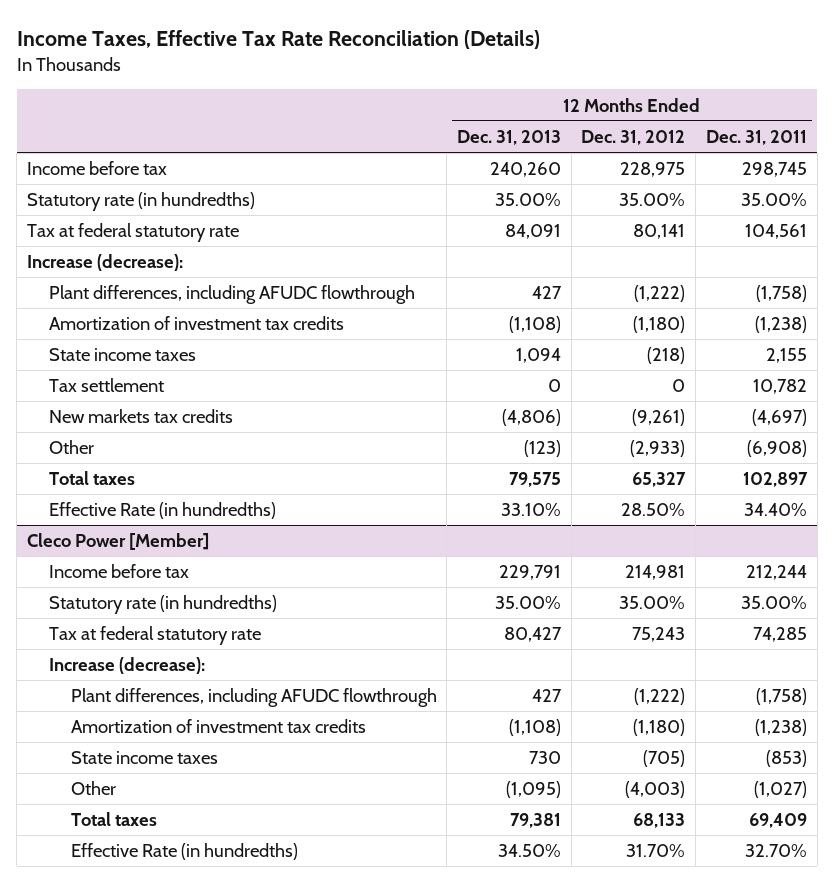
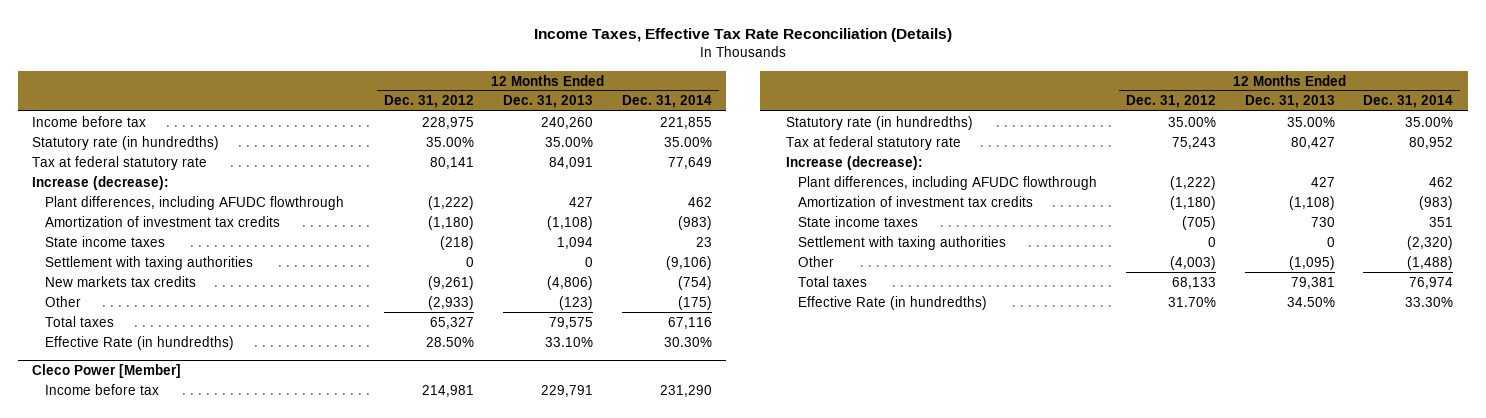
[705,130,807,146] Dec. 31, 2011 -> none
none -> [621,95,712,109] Dec. 31, 2014
[48,378,164,393] Tax settlement -> [44,255,253,270] Settlement with taxing authorities
none -> [798,235,1007,250] Settlement with taxing authorities

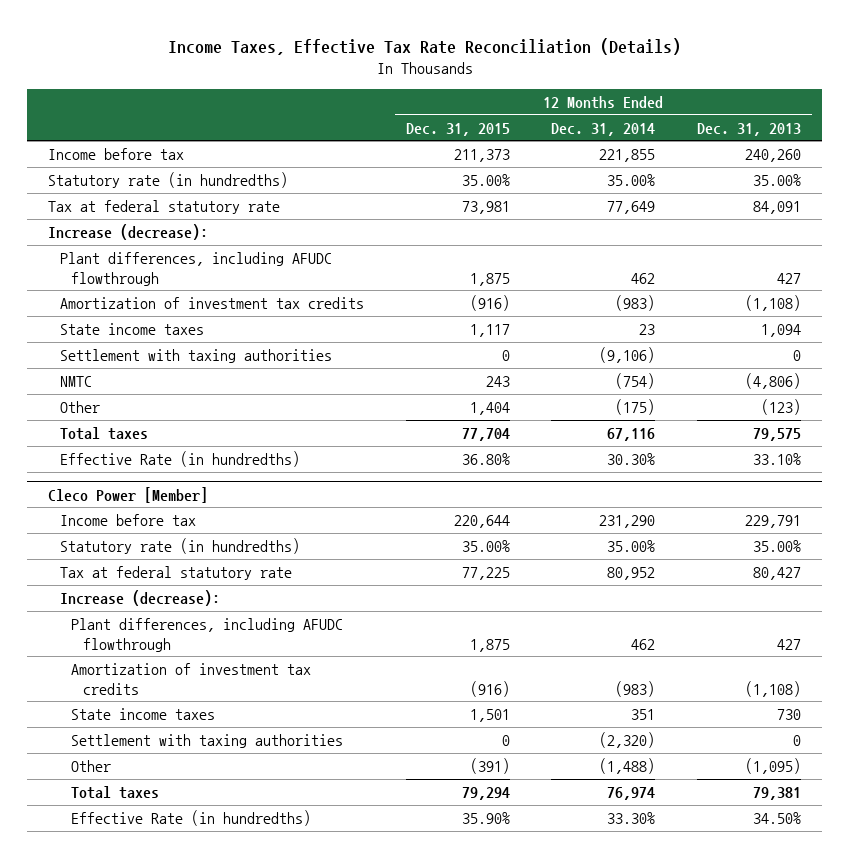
[384,95,475,109] Dec. 31, 2012 -> none
none -> [405,122,510,136] Dec. 31, 2015
[44,275,196,287] New markets tax credits -> [59,375,92,387] NMTC

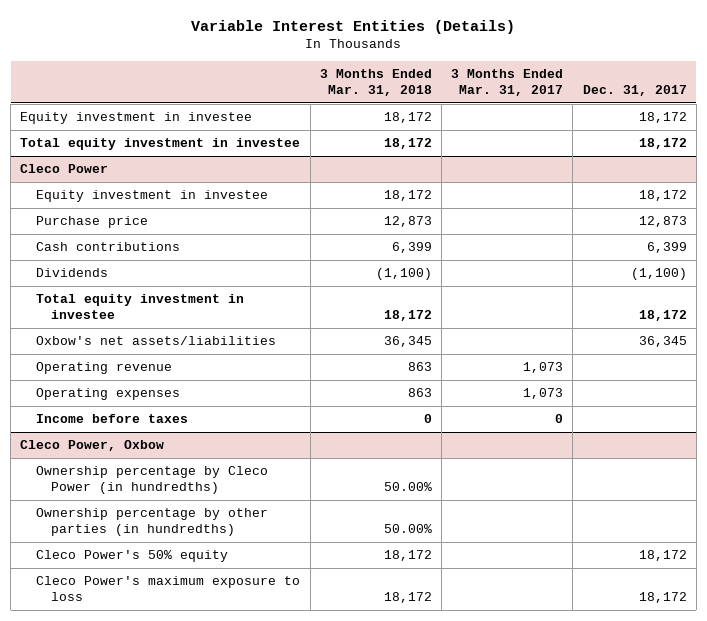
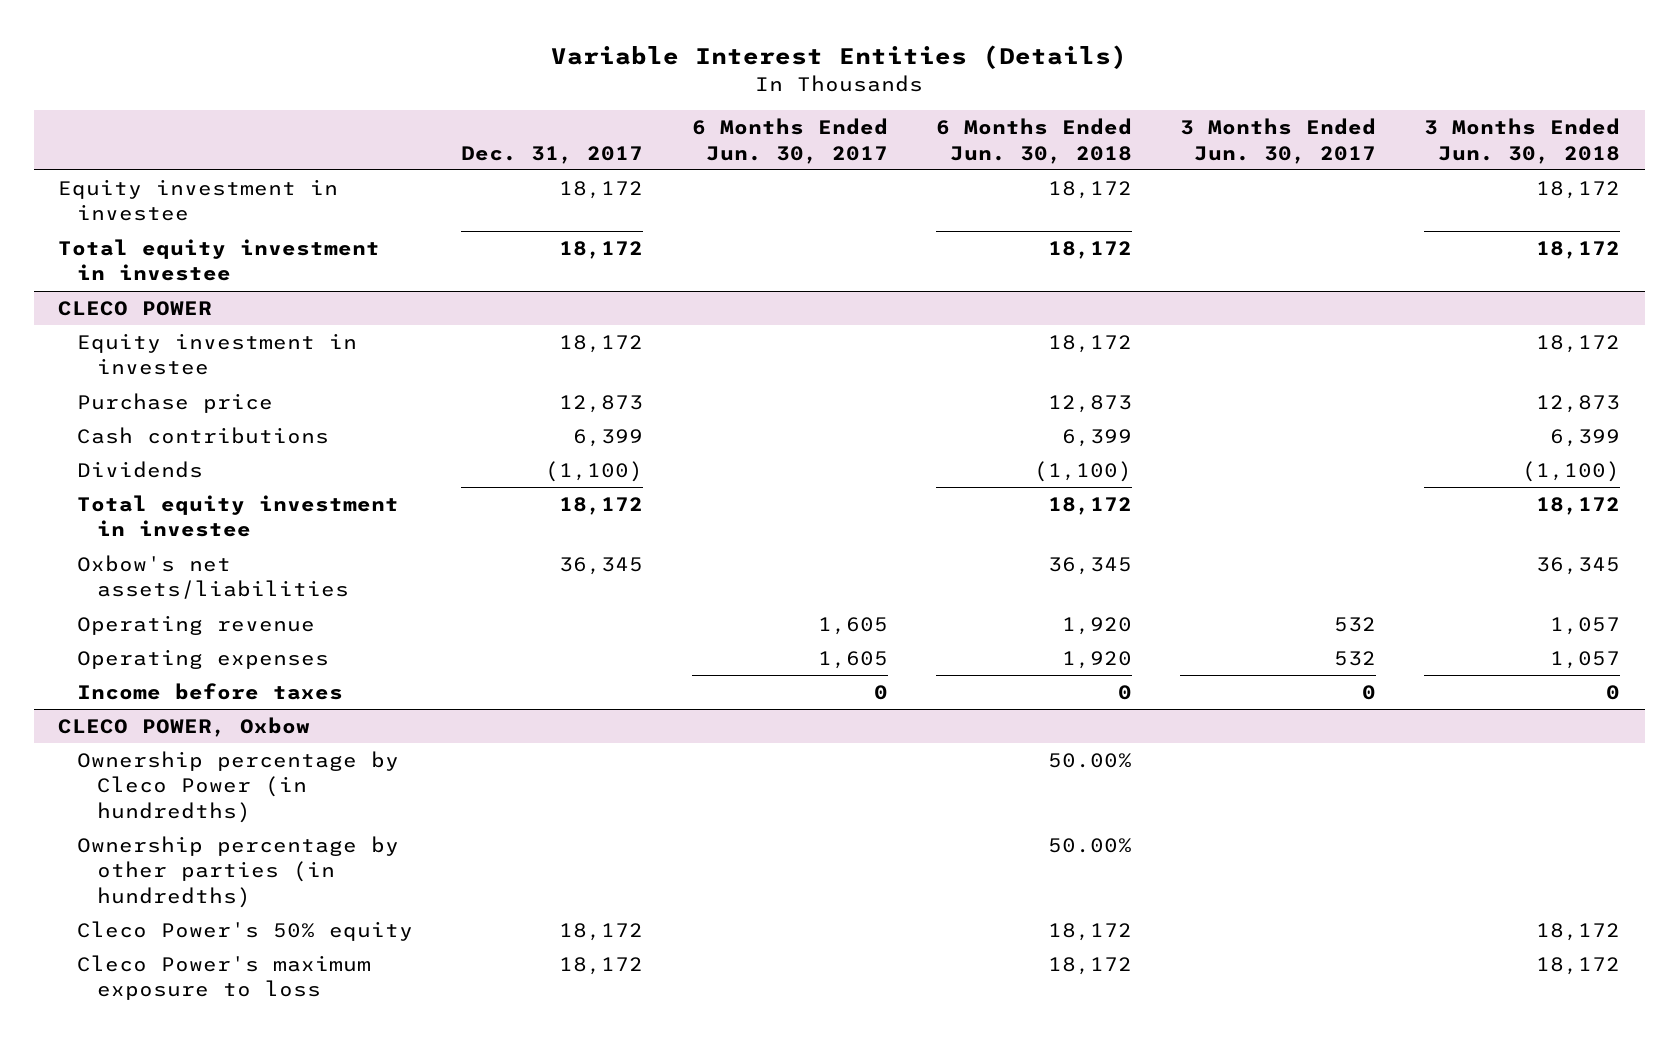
[319,69,432,97] 3 Months Ended Mar. 31, 2018 -> none
[451,69,564,97] 3 Months Ended Mar. 31, 2017 -> none
none -> [691,118,888,164] 6 Months Ended Jun. 30, 2017
none -> [935,118,1132,164] 6 Months Ended Jun. 30, 2018
none -> [1180,118,1377,164] 3 Months Ended Jun. 30, 2017
none -> [1424,118,1621,164] 3 Months Ended Jun. 30, 2018
[20,164,109,174] Cleco Power -> [57,300,212,316] CLECO POWER
[20,440,165,452] Cleco Power, Oxbow -> [57,716,310,737] CLECO POWER, Oxbow

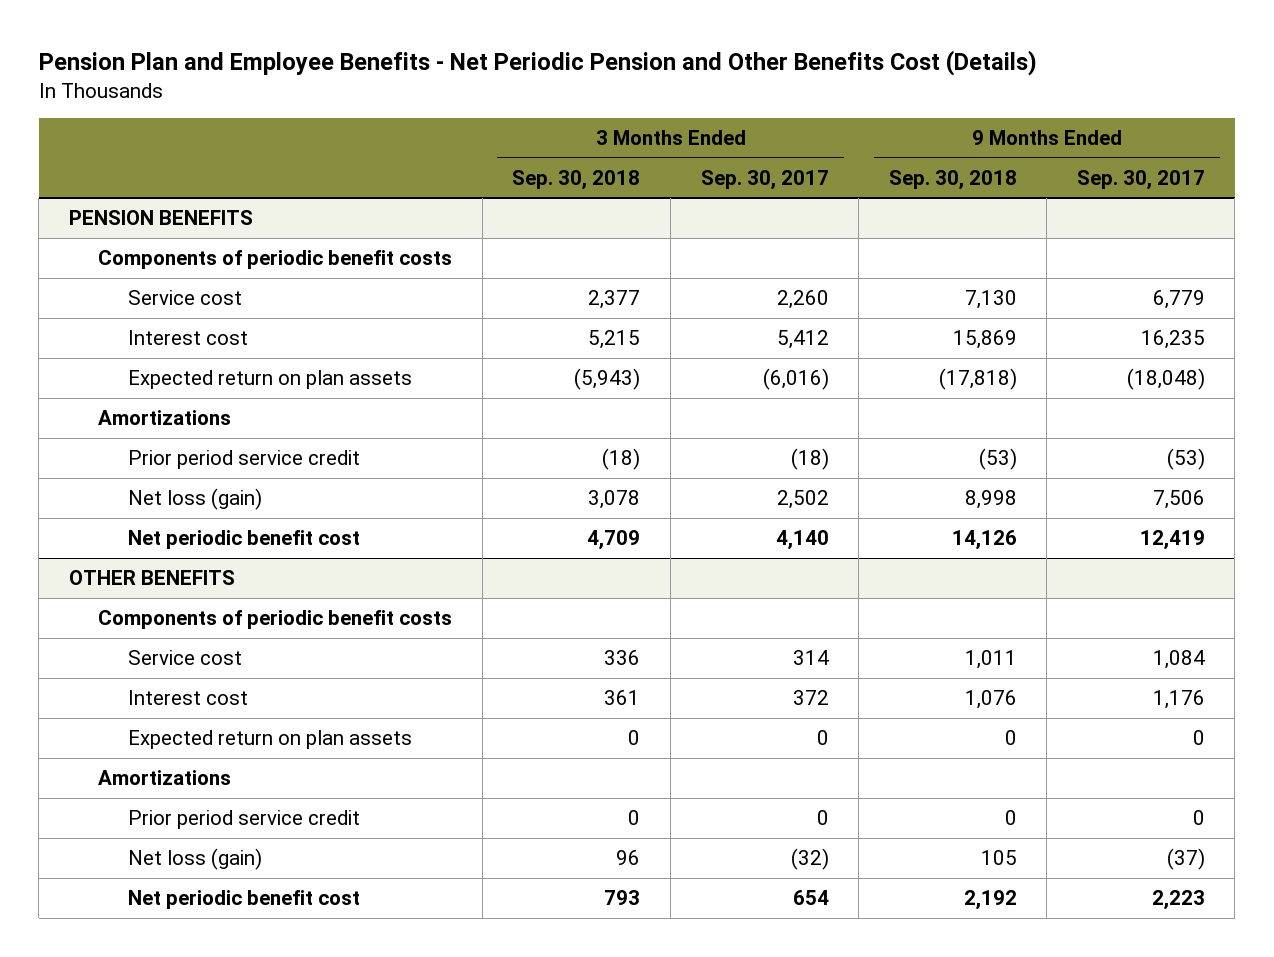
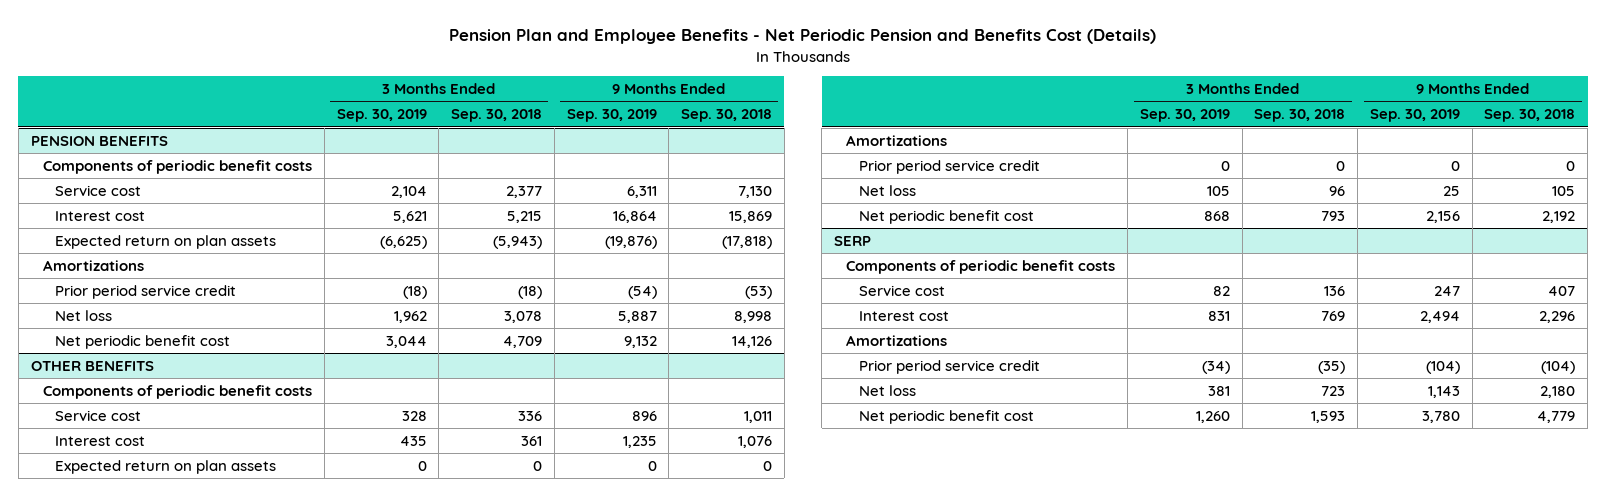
[38,50,1037,77] Pension Plan and Employee Benefits - Net Periodic Pension and Other Benefits Cost (Details) -> [448,29,1156,45] Pension Plan and Employee Benefits - Net Periodic Pension and Benefits Cost (Details)
[700,169,829,190] Sep. 30, 2017 -> none
[1076,169,1205,190] Sep. 30, 2017 -> none
none -> [336,109,427,123] Sep. 30, 2019
none -> [566,109,657,123] Sep. 30, 2019
[127,487,262,510] Net loss (gain) -> [55,309,113,321] Net loss
[127,847,262,870] Net loss (gain) -> [858,184,916,196] Net loss
none -> [833,235,871,246] SERP
none -> [846,259,1116,274] Components of periodic benefit costs
none -> [858,284,945,296] Service cost
none -> [858,310,949,321] Interest cost
none -> [846,334,948,346] Amortizations
none -> [858,359,1040,374] Prior period service credit
none -> [858,384,916,396] Net loss
none -> [858,409,1034,424] Net periodic benefit cost

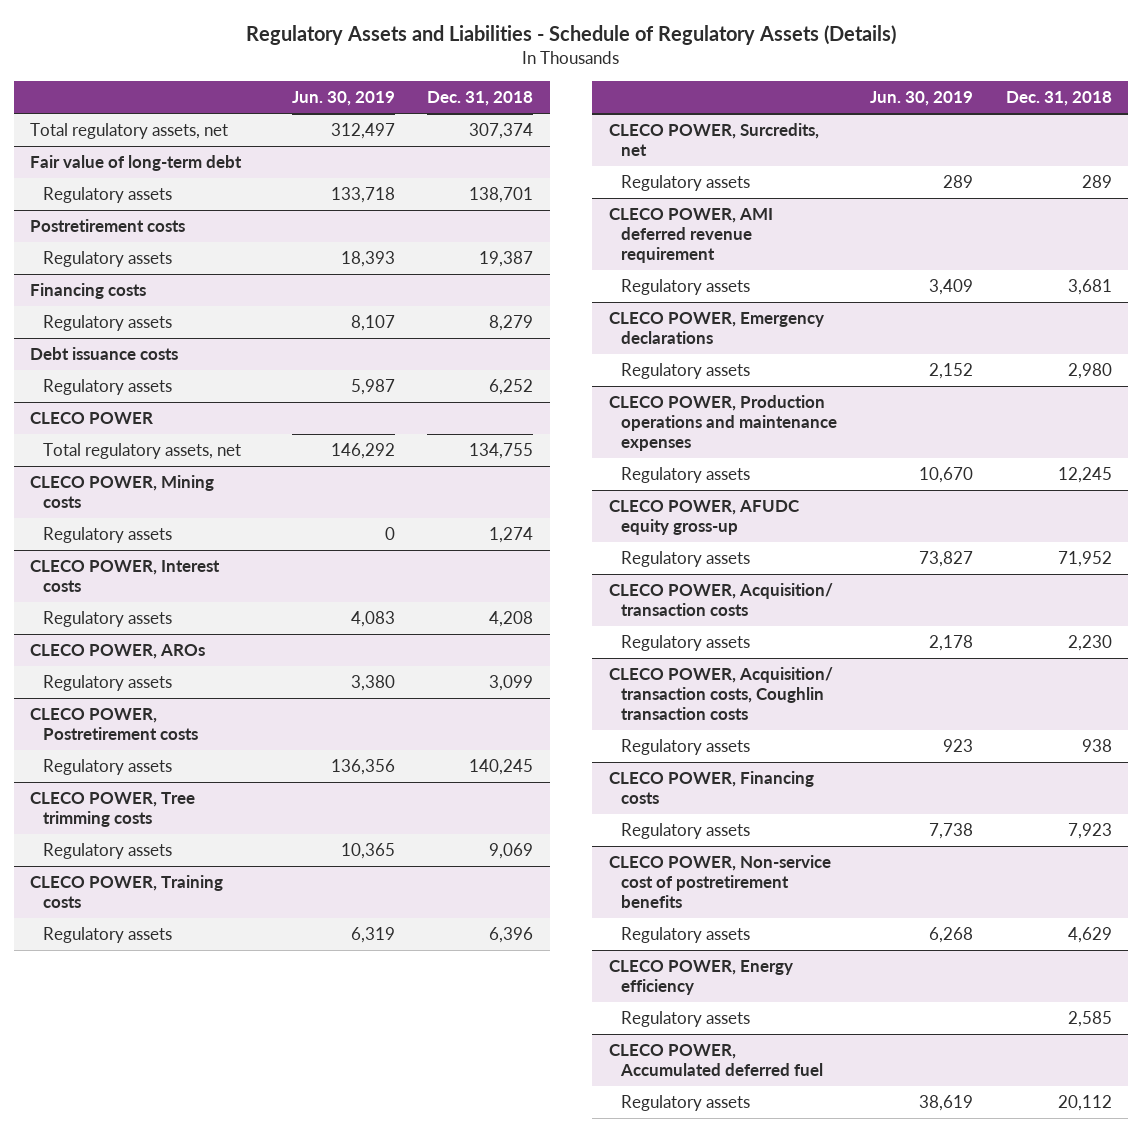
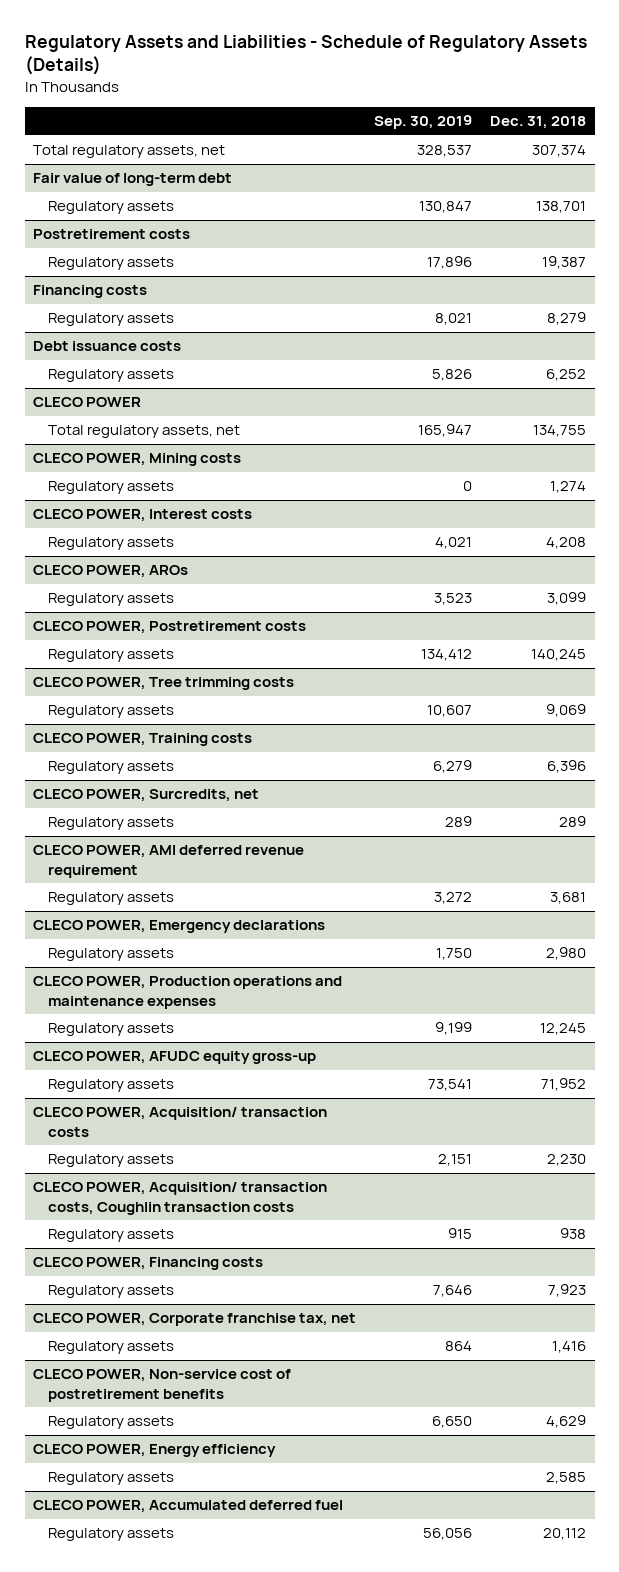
[291,91,395,107] Jun. 30, 2019 -> none
none -> [374,115,473,130] Sep. 30, 2019
none -> [33,1313,357,1327] CLECO POWER, Corporate franchise tax, net
none -> [47,1341,174,1355] Regulatory assets

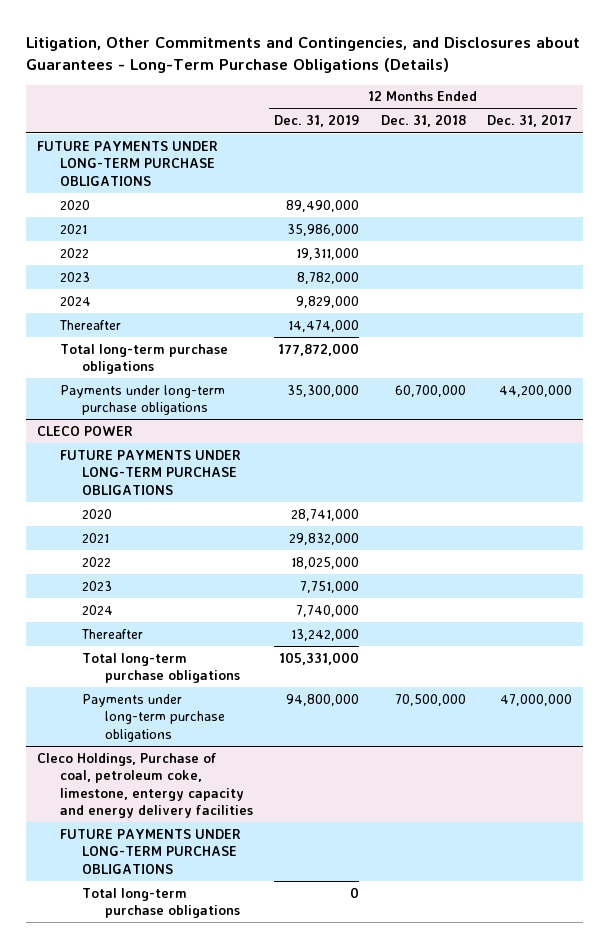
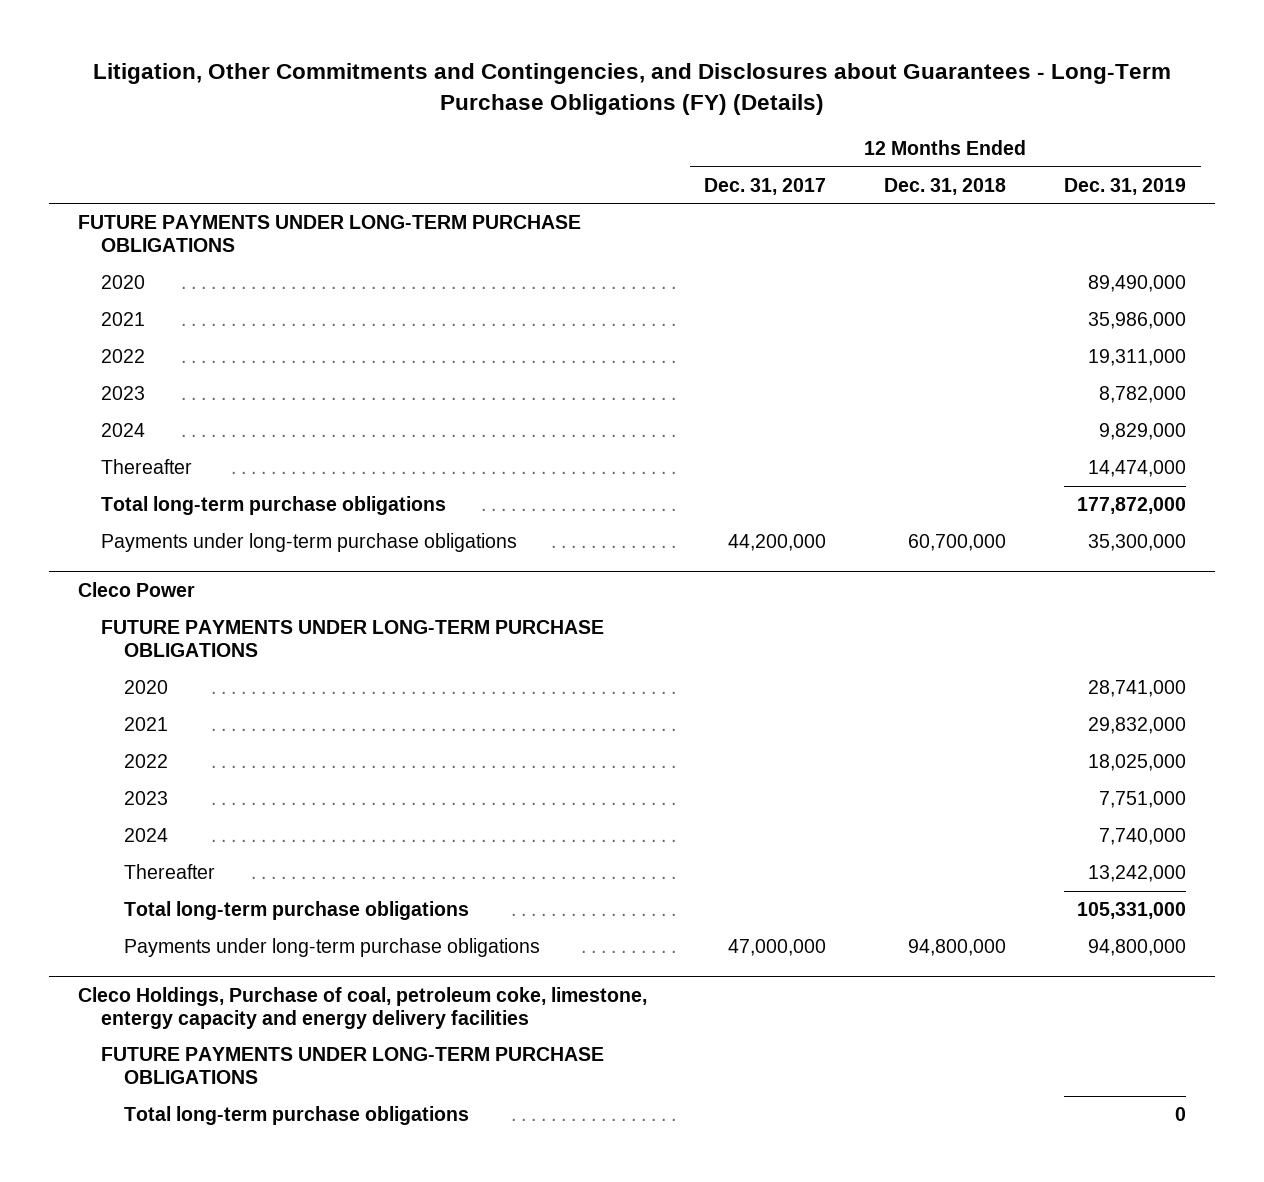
[26,37,581,74] Litigation, Other Commitments and Contingencies, and Disclosures about Guarantees - Long-Term Purchase Obligations (Details) -> [92,63,1171,115] Litigation, Other Commitments and Contingencies, and Disclosures about Guarantees - Long-Term Purchase Obligations (FY) (Details)
[37,425,134,436] CLECO POWER -> [77,581,195,597] Cleco Power
[394,693,466,706] 70,500,000 -> [908,939,1007,957] 94,800,000

